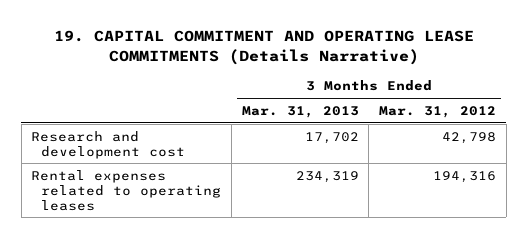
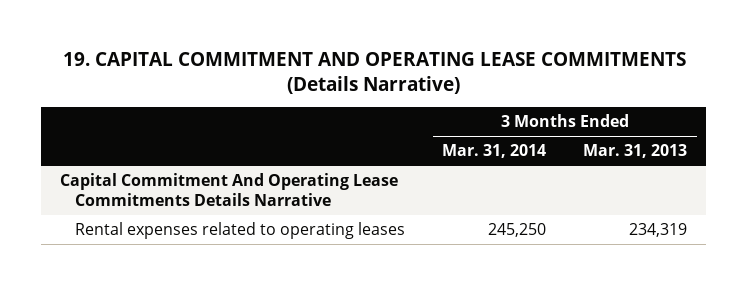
[379,105,497,118] Mar. 31, 2012 -> none
none -> [442,144,547,159] Mar. 31, 2014
[31,130,186,159] Research and development cost -> none
none -> [59,173,398,207] Capital Commitment And Operating Lease Commitments Details Narrative

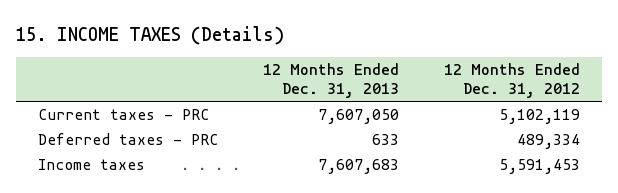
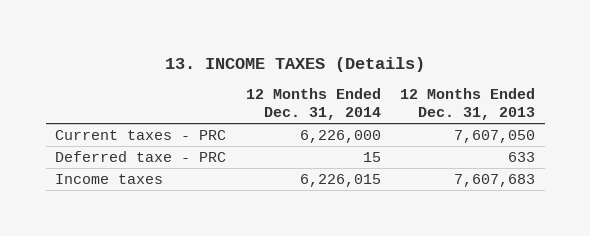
[15,25,284,45] 15. INCOME TAXES (Details) -> [165,56,426,72] 13. INCOME TAXES (Details)
[443,62,580,99] 12 Months Ended Dec. 31, 2012 -> none
none -> [245,88,381,121] 12 Months Ended Dec. 31, 2014
[38,132,219,145] Deferred taxes - PRC -> [55,150,227,162] Deferred taxe - PRC

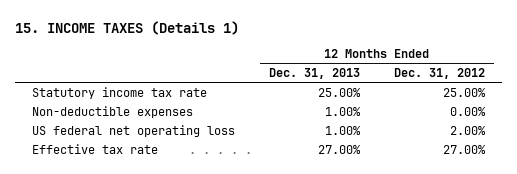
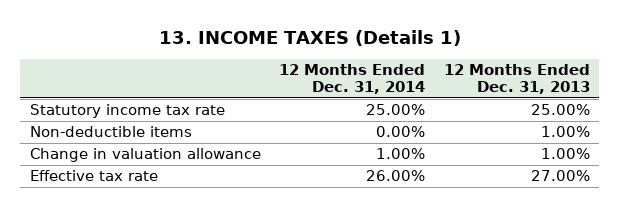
[14,20,239,35] 15. INCOME TAXES (Details 1) -> [158,29,461,46] 13. INCOME TAXES (Details 1)
[394,67,486,79] Dec. 31, 2012 -> none
none -> [279,63,426,95] 12 Months Ended Dec. 31, 2014
[31,105,193,118] Non-deductible expenses -> [29,126,192,138] Non-deductible items
[31,124,235,137] US federal net operating loss -> [29,148,261,163] Change in valuation allowance

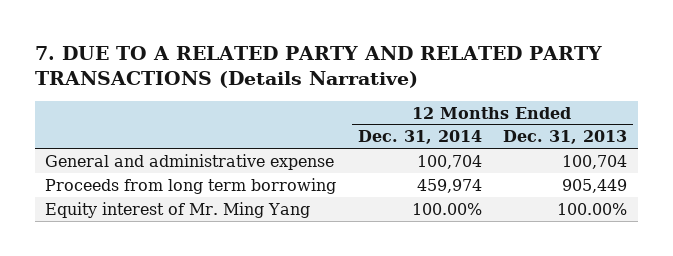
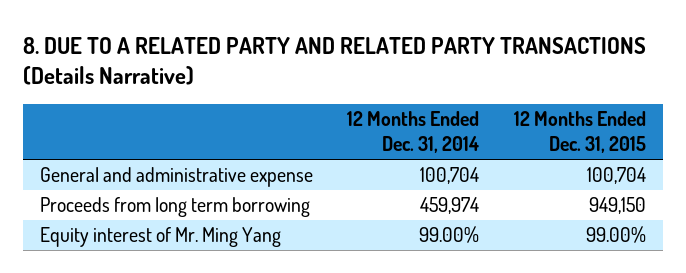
[34,45,602,88] 7. DUE TO A RELATED PARTY AND RELATED PARTY TRANSACTIONS (Details Narrative) -> [23,36,647,86] 8. DUE TO A RELATED PARTY AND RELATED PARTY TRANSACTIONS (Details Narrative)
[503,130,628,145] Dec. 31, 2013 -> none
none -> [513,110,646,154] 12 Months Ended Dec. 31, 2015
[411,202,482,215] 100.00% -> [419,226,480,244] 99.00%

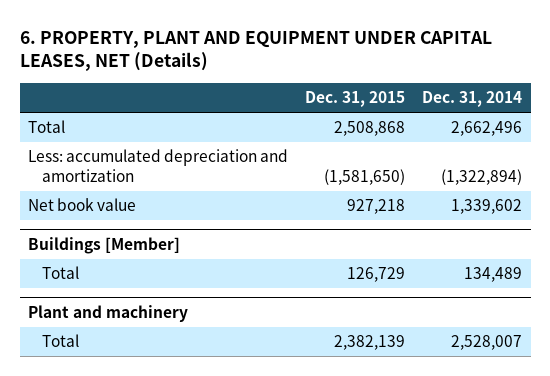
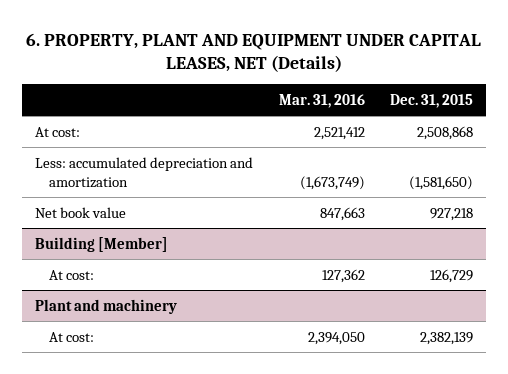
[422,91,523,108] Dec. 31, 2014 -> none
none -> [278,93,365,108] Mar. 31, 2016
[28,120,66,134] Total -> [35,126,81,137] At cost:
[28,236,181,254] Buildings [Member] -> [35,236,169,252] Building [Member]
[41,266,79,280] Total -> [48,269,94,280] At cost:
[41,334,79,348] Total -> [48,331,94,342] At cost:

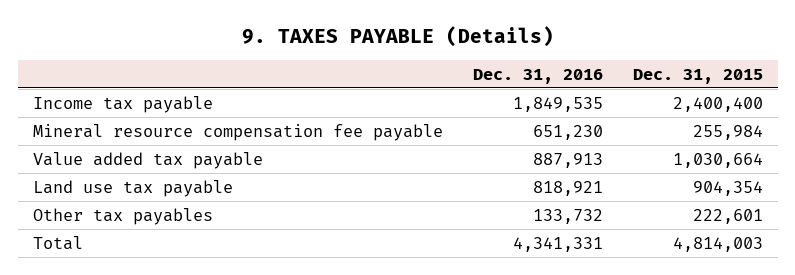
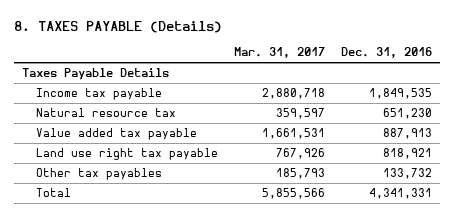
[241,26,554,48] 9. TAXES PAYABLE (Details) -> [14,21,223,34] 8. TAXES PAYABLE (Details)
[632,68,763,84] Dec. 31, 2015 -> none
none -> [234,47,326,59] Mar. 31, 2017
none -> [22,68,170,81] Taxes Payable Details
[32,123,443,141] Mineral resource compensation fee payable -> [36,108,177,118] Natural resource tax
[32,179,233,197] Land use tax payable -> [36,148,219,161] Land use right tax payable

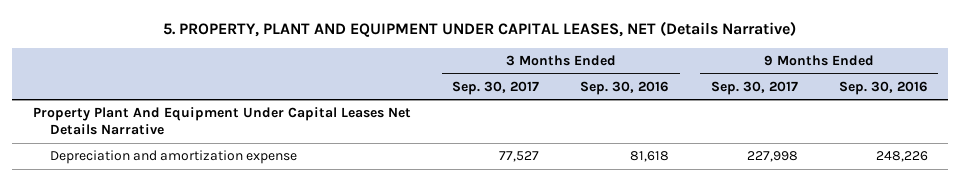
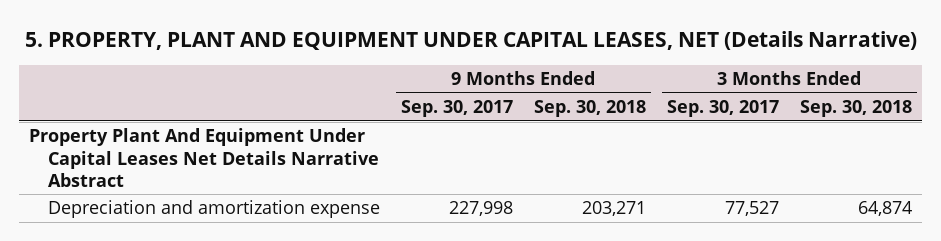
[580,80,670,95] Sep. 30, 2016 -> none
[838,80,928,95] Sep. 30, 2016 -> none
none -> [533,100,646,118] Sep. 30, 2018
none -> [799,100,912,118] Sep. 30, 2018
[33,107,412,136] Property Plant And Equipment Under Capital Leases Net Details Narrative -> [29,128,379,187] Property Plant And Equipment Under Capital Leases Net Details Narrative Abstract

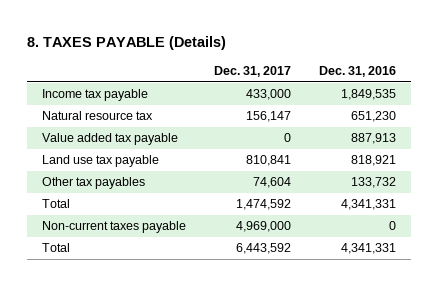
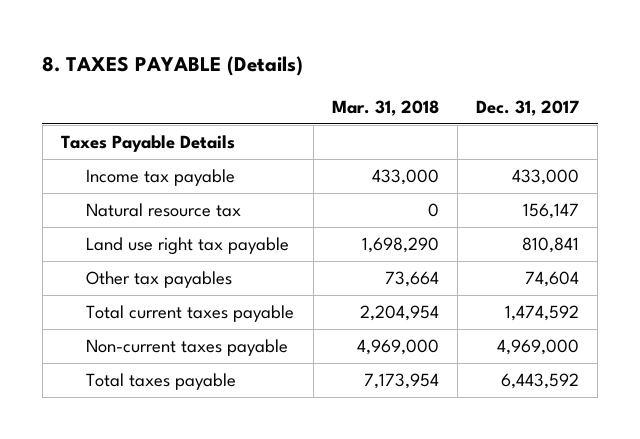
[319,65,397,77] Dec. 31, 2016 -> none
none -> [331,99,439,116] Mar. 31, 2018
none -> [60,135,235,153] Taxes Payable Details
[41,133,178,146] Value added tax payable -> none
[41,155,159,168] Land use tax payable -> [86,237,290,256] Land use right tax payable
[41,199,70,209] Total -> [86,305,295,323] Total current taxes payable
[41,243,70,253] Total -> [86,373,237,391] Total taxes payable

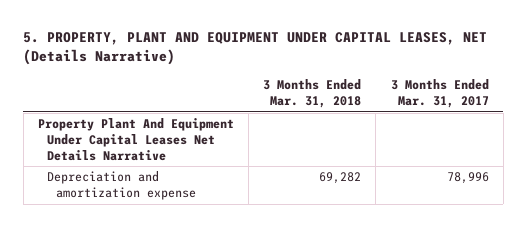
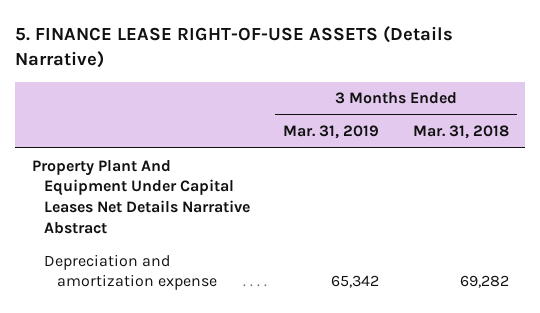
[23,32,488,66] 5. PROPERTY, PLANT AND EQUIPMENT UNDER CAPITAL LEASES, NET (Details Narrative) -> [15,26,454,69] 5. FINANCE LEASE RIGHT-OF-USE ASSETS (Details Narrative)
[390,79,489,108] 3 Months Ended Mar. 31, 2017 -> none
none -> [283,125,380,140] Mar. 31, 2019
[37,118,234,161] Property Plant And Equipment Under Capital Leases Net Details Narrative -> [31,159,251,234] Property Plant And Equipment Under Capital Leases Net Details Narrative Abstract

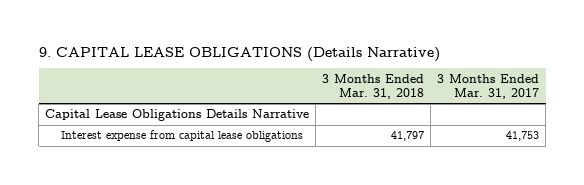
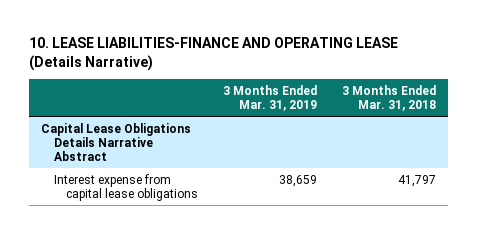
[38,46,440,62] 9. CAPITAL LEASE OBLIGATIONS (Details Narrative) -> [28,36,398,71] 10. LEASE LIABILITIES-FINANCE AND OPERATING LEASE (Details Narrative)
[437,73,540,99] 3 Months Ended Mar. 31, 2017 -> none
none -> [222,84,317,111] 3 Months Ended Mar. 31, 2019
[45,109,310,122] Capital Lease Obligations Details Narrative -> [41,122,192,162] Capital Lease Obligations Details Narrative Abstract

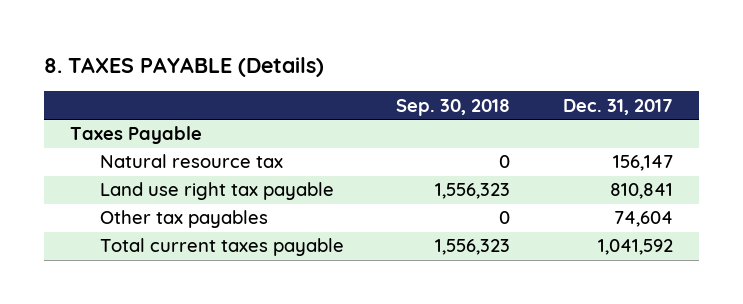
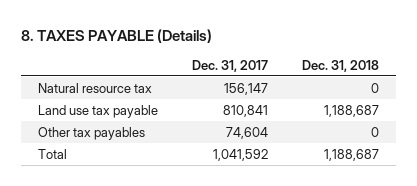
[396,98,511,116] Sep. 30, 2018 -> none
none -> [301,59,379,72] Dec. 31, 2018
[70,126,203,145] Taxes Payable -> none
[99,182,334,201] Land use right tax payable -> [37,104,158,118] Land use tax payable
[99,238,344,257] Total current taxes payable -> [37,148,67,159] Total

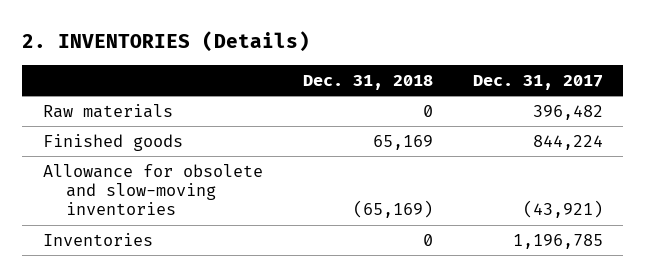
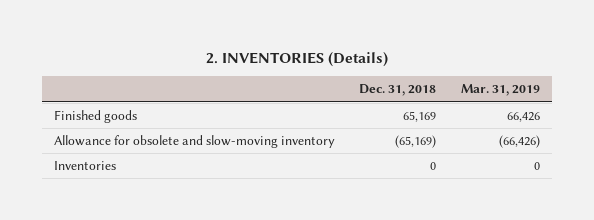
[473,74,604,90] Dec. 31, 2017 -> none
none -> [460,84,540,97] Mar. 31, 2019
[42,103,173,118] Raw materials -> none
[42,163,263,216] Allowance for obsolete and slow-moving inventories -> [54,134,336,148] Allowance for obsolete and slow-moving inventory

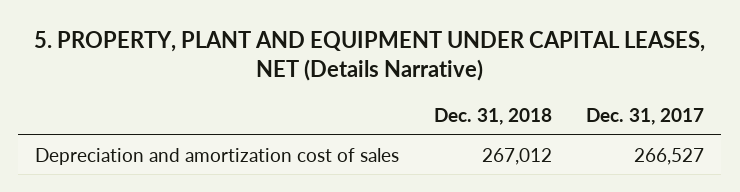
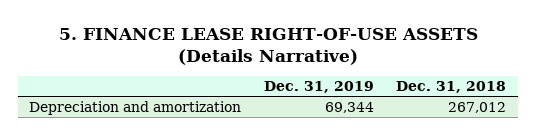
[33,30,705,82] 5. PROPERTY, PLANT AND EQUIPMENT UNDER CAPITAL LEASES, NET (Details Narrative) -> [58,27,478,65] 5. FINANCE LEASE RIGHT-OF-USE ASSETS (Details Narrative)
[586,108,705,126] Dec. 31, 2017 -> none
none -> [263,81,374,94] Dec. 31, 2019
[35,147,400,165] Depreciation and amortization cost of sales -> [29,101,242,116] Depreciation and amortization

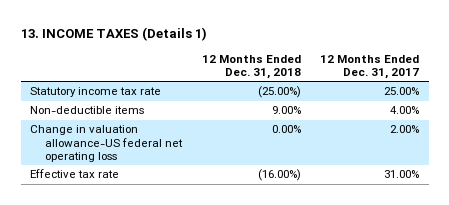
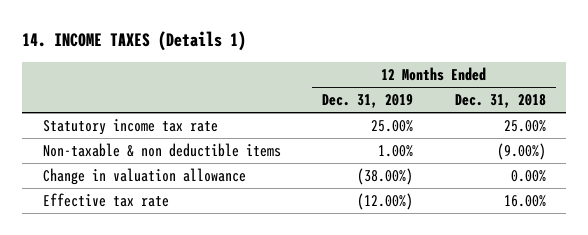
[20,27,207,42] 13. INCOME TAXES (Details 1) -> [21,31,246,52] 14. INCOME TAXES (Details 1)
[319,54,419,80] 12 Months Ended Dec. 31, 2017 -> none
none -> [322,94,414,109] Dec. 31, 2019
[257,86,301,99] (25.00%) -> [503,120,546,133] 25.00%
[30,106,145,115] Non-deductible items -> [42,143,281,158] Non-taxable & non deductible items
[271,106,301,115] 9.00% -> [496,143,546,161] (9.00%)
[30,125,184,162] Change in valuation allowance-US federal net operating loss -> [42,168,246,186] Change in valuation allowance
[257,169,301,182] (16.00%) -> [503,195,546,208] 16.00%

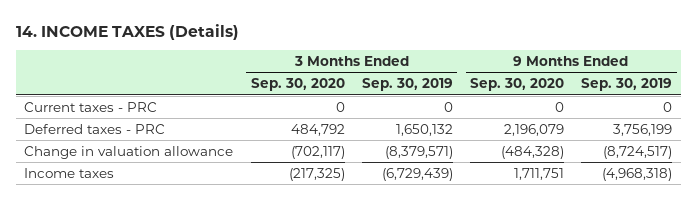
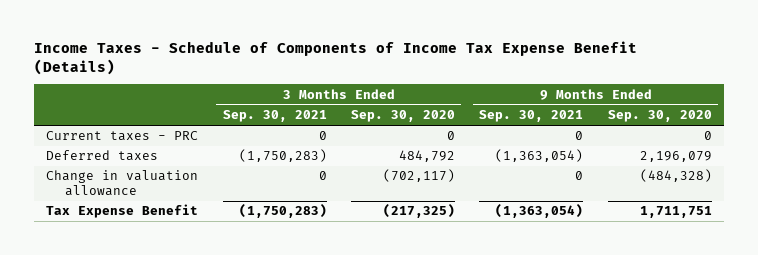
[15,23,239,40] 14. INCOME TAXES (Details) -> [33,41,637,76] Income Taxes - Schedule of Components of Income Tax Expense Benefit (Details)
[361,78,453,92] Sep. 30, 2019 -> none
[581,78,673,92] Sep. 30, 2019 -> none
none -> [222,110,327,123] Sep. 30, 2021
none -> [479,110,584,123] Sep. 30, 2021
[24,123,166,134] Deferred taxes - PRC -> [46,150,159,162] Deferred taxes
[24,167,115,178] Income taxes -> [46,204,199,219] Tax Expense Benefit

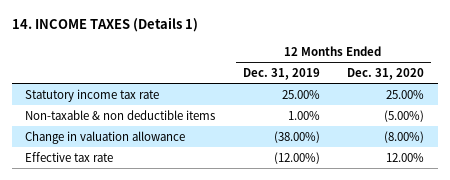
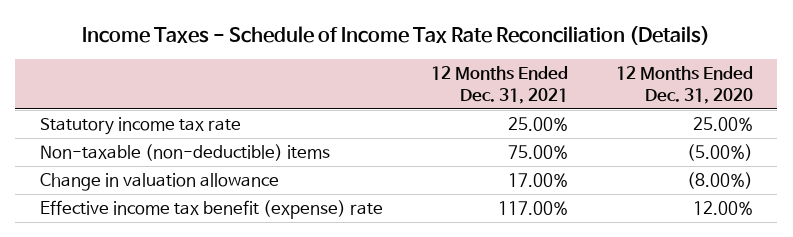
[11,17,198,33] 14. INCOME TAXES (Details 1) -> [82,25,711,45] Income Taxes - Schedule of Income Tax Rate Reconciliation (Details)
[242,67,320,80] Dec. 31, 2019 -> none
none -> [430,65,568,104] 12 Months Ended Dec. 31, 2021
[25,109,216,120] Non-taxable & non deductible items -> [39,144,330,162] Non-taxable (non-deductible) items
[25,151,114,162] Effective tax rate -> [39,200,383,220] Effective income tax benefit (expense) rate

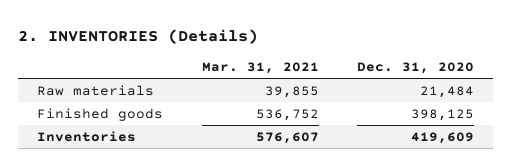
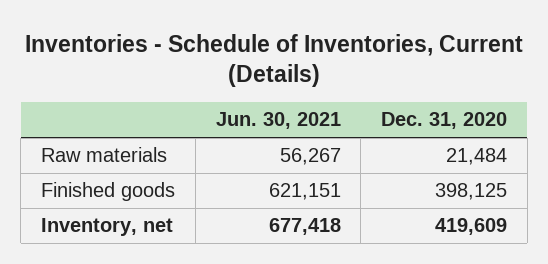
[17,28,258,44] 2. INVENTORIES (Details) -> [25,33,524,88] Inventories - Schedule of Inventories, Current (Details)
[201,61,319,74] Mar. 31, 2021 -> none
none -> [215,112,341,130] Jun. 30, 2021
[37,130,137,142] Inventories -> [41,218,174,237] Inventory, net

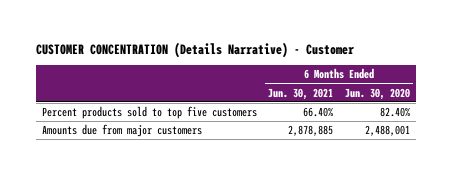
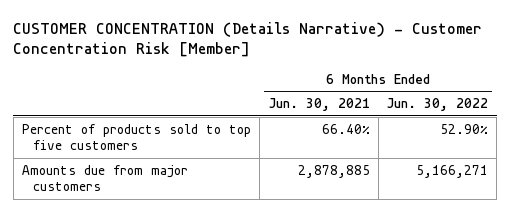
[35,41,354,58] CUSTOMER CONCENTRATION (Details Narrative) - Customer -> [13,21,483,58] CUSTOMER CONCENTRATION (Details Narrative) - Customer Concentration Risk [Member]
[345,87,411,100] Jun. 30, 2020 -> none
none -> [387,98,489,112] Jun. 30, 2022
[41,106,257,120] Percent products sold to top five customers -> [21,123,251,151] Percent of products sold to top five customers

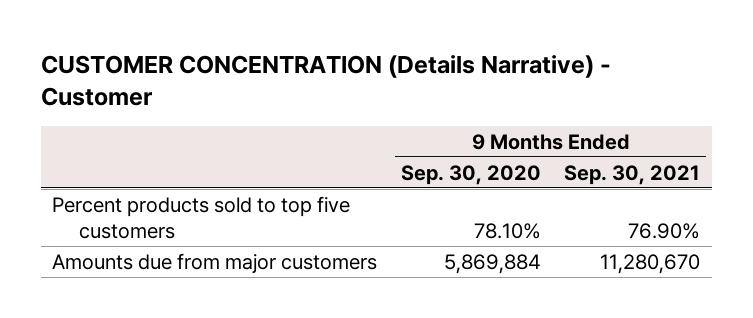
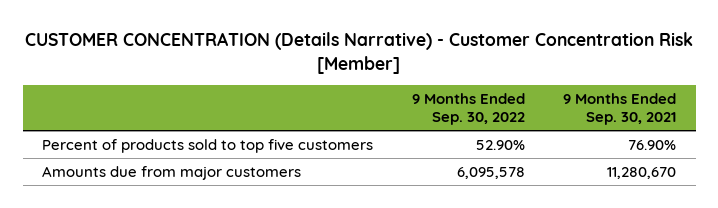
[40,54,611,106] CUSTOMER CONCENTRATION (Details Narrative) - Customer -> [25,32,694,74] CUSTOMER CONCENTRATION (Details Narrative) - Customer Concentration Risk [Member]
[400,164,541,185] Sep. 30, 2020 -> none
none -> [411,92,525,126] 9 Months Ended Sep. 30, 2022
[52,195,351,239] Percent products sold to top five customers -> [41,138,373,153] Percent of products sold to top five customers

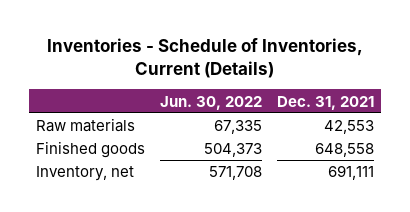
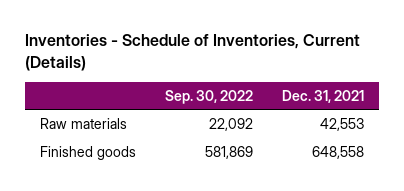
[160,95,263,110] Jun. 30, 2022 -> none
none -> [164,89,253,104] Sep. 30, 2022
[36,166,135,182] Inventory, net -> none

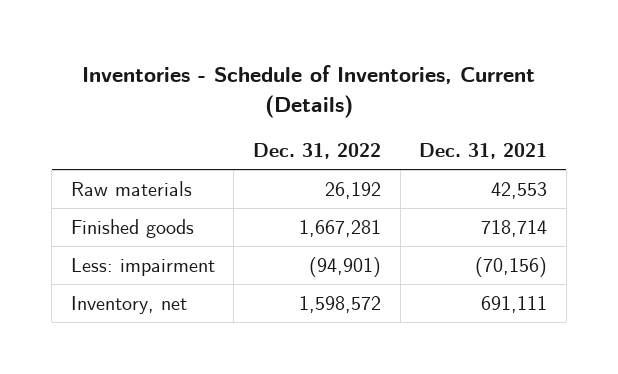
[164,89,253,104] Sep. 30, 2022 -> none
none -> [253,142,382,159] Dec. 31, 2022
[312,145,365,159] 648,558 -> [481,219,548,237] 718,714
none -> [70,257,215,276] Less: impairment
none -> [70,295,187,314] Inventory, net

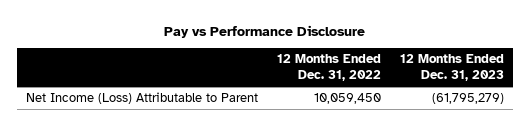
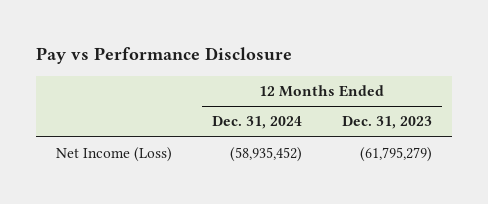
[277,54,382,82] 12 Months Ended Dec. 31, 2022 -> none
none -> [212,116,303,130] Dec. 31, 2024
[26,92,259,105] Net Income (Loss) Attributable to Parent -> [55,147,172,163] Net Income (Loss)

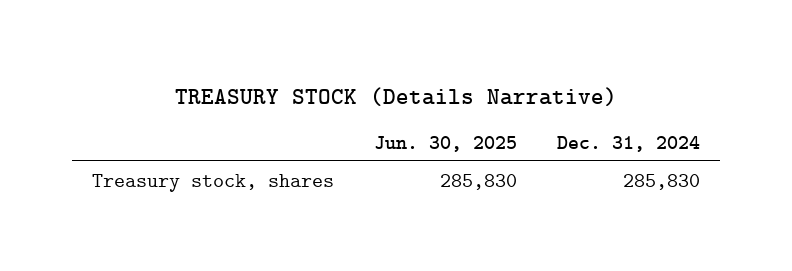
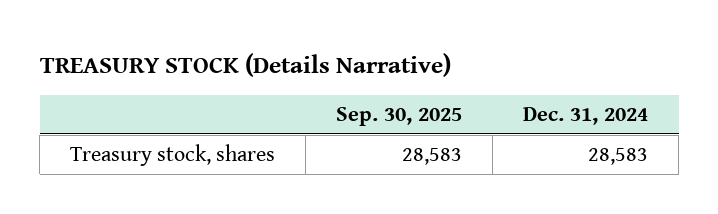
[373,135,517,152] Jun. 30, 2025 -> none
none -> [336,107,463,127] Sep. 30, 2025
[623,173,701,190] 285,830 -> [588,148,649,166] 28,583

